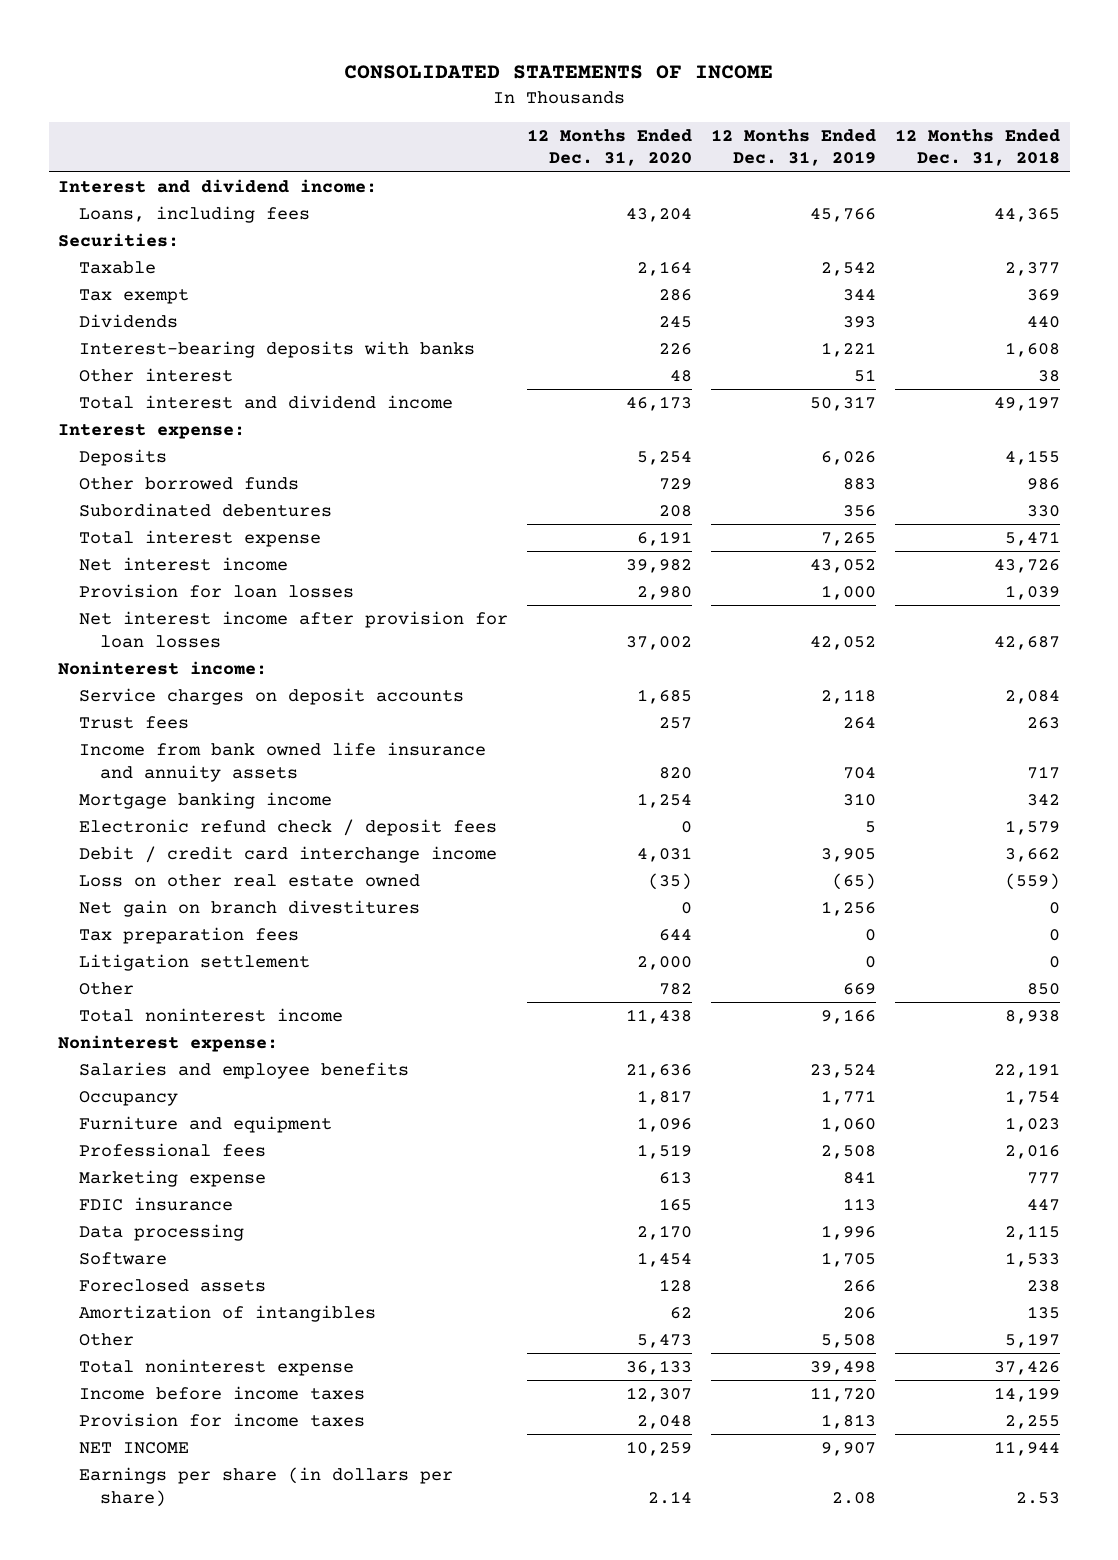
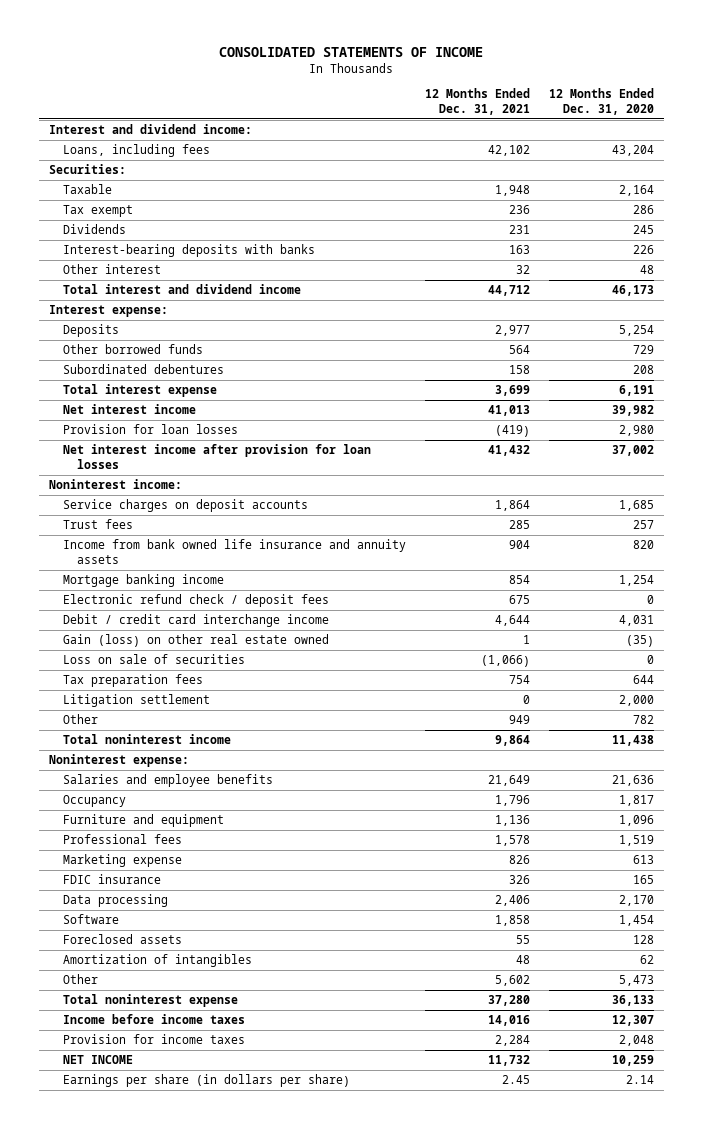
[711,128,877,167] 12 Months Ended Dec. 31, 2019 -> none
[895,128,1061,167] 12 Months Ended Dec. 31, 2018 -> none
none -> [424,88,530,115] 12 Months Ended Dec. 31, 2021
[79,900,421,918] Net gain on branch divestitures -> none
[79,874,421,888] Loss on other real estate owned -> [62,634,329,648] Gain (loss) on other real estate owned
none -> [62,654,245,665] Loss on sale of securities

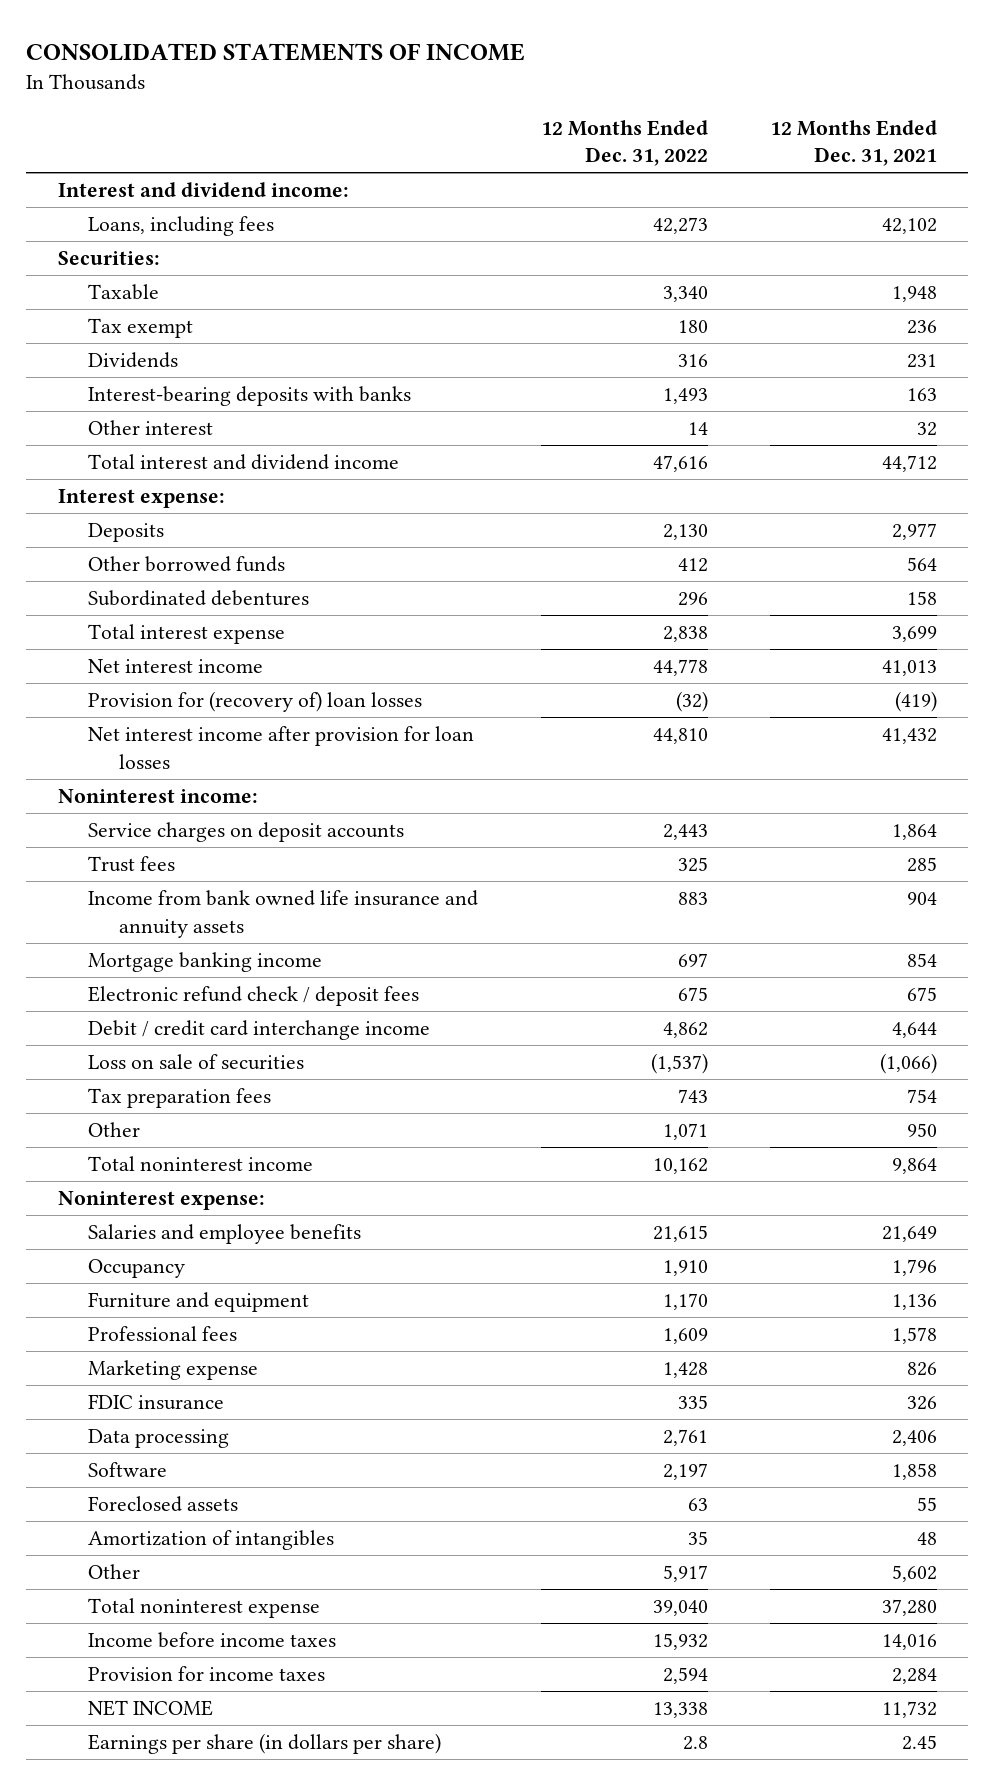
[549,88,655,115] 12 Months Ended Dec. 31, 2020 -> none
none -> [540,119,708,166] 12 Months Ended Dec. 31, 2022
[62,424,238,435] Provision for loan losses -> [88,691,423,713] Provision for (recovery of) loan losses
[62,634,329,648] Gain (loss) on other real estate owned -> none
[62,694,210,708] Litigation settlement -> none
[508,715,530,725] 949 -> [907,1123,938,1138] 950

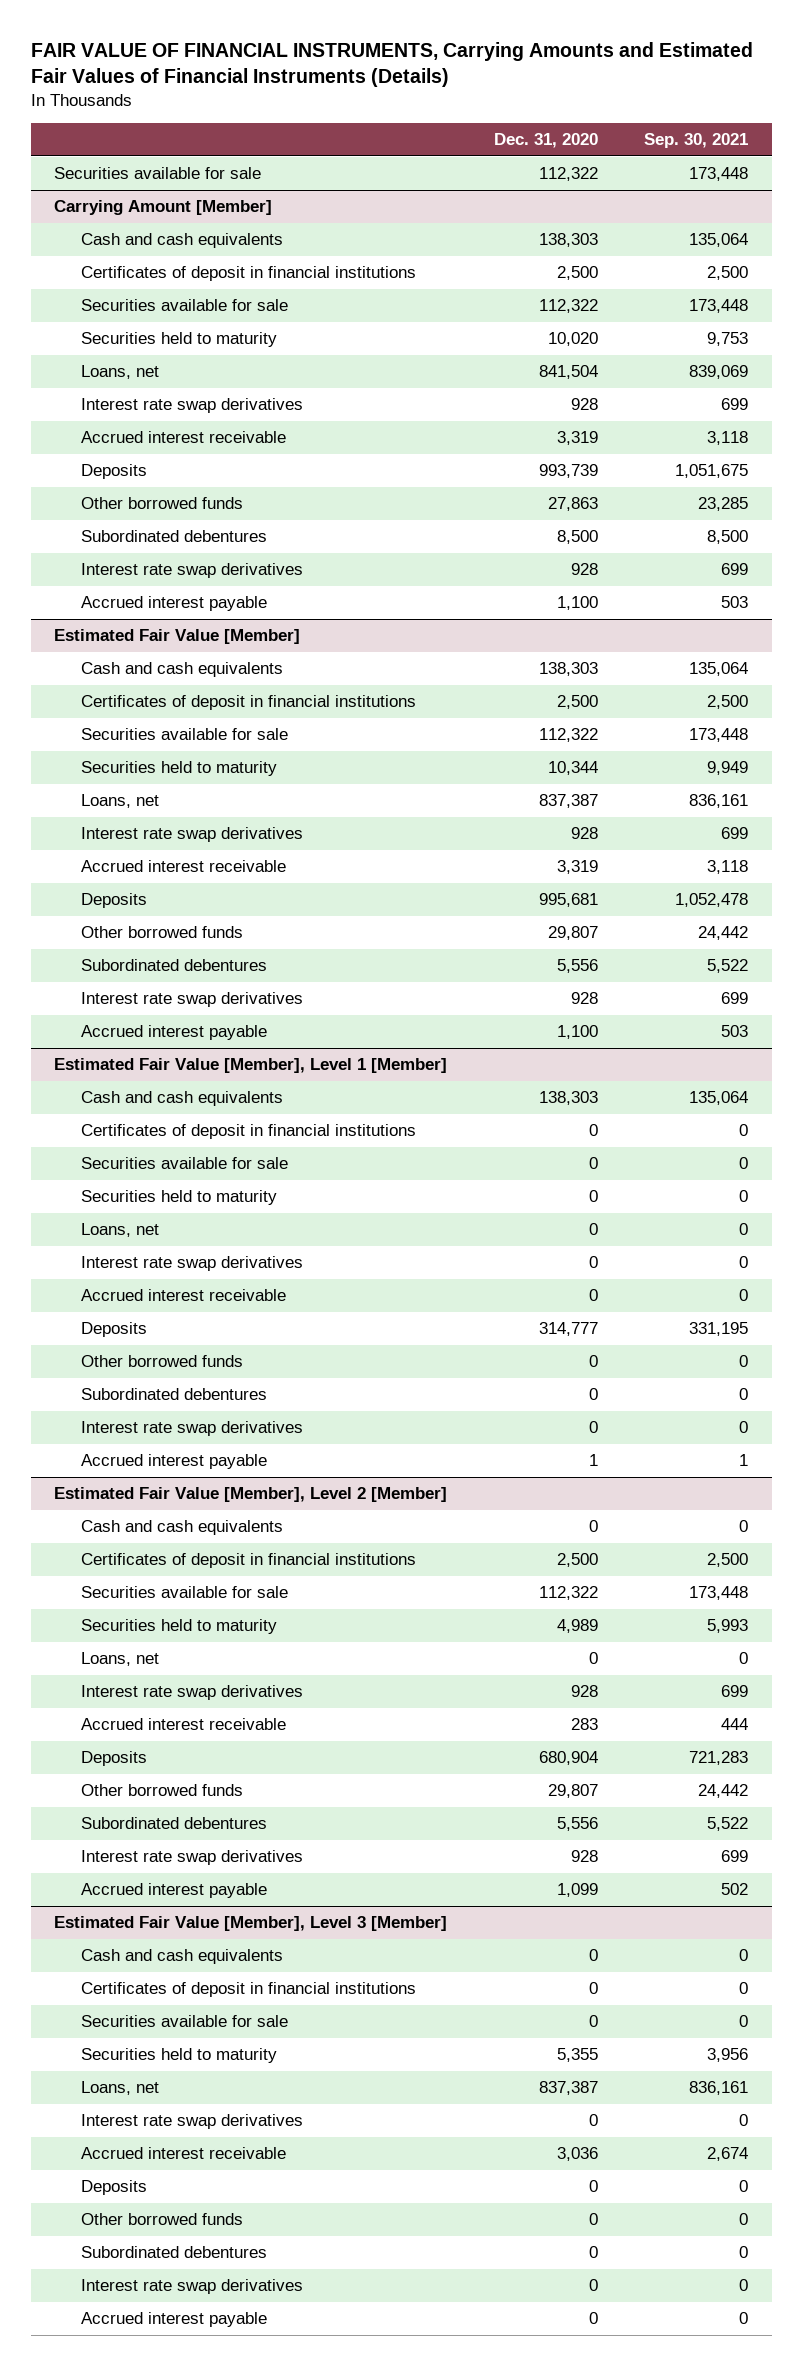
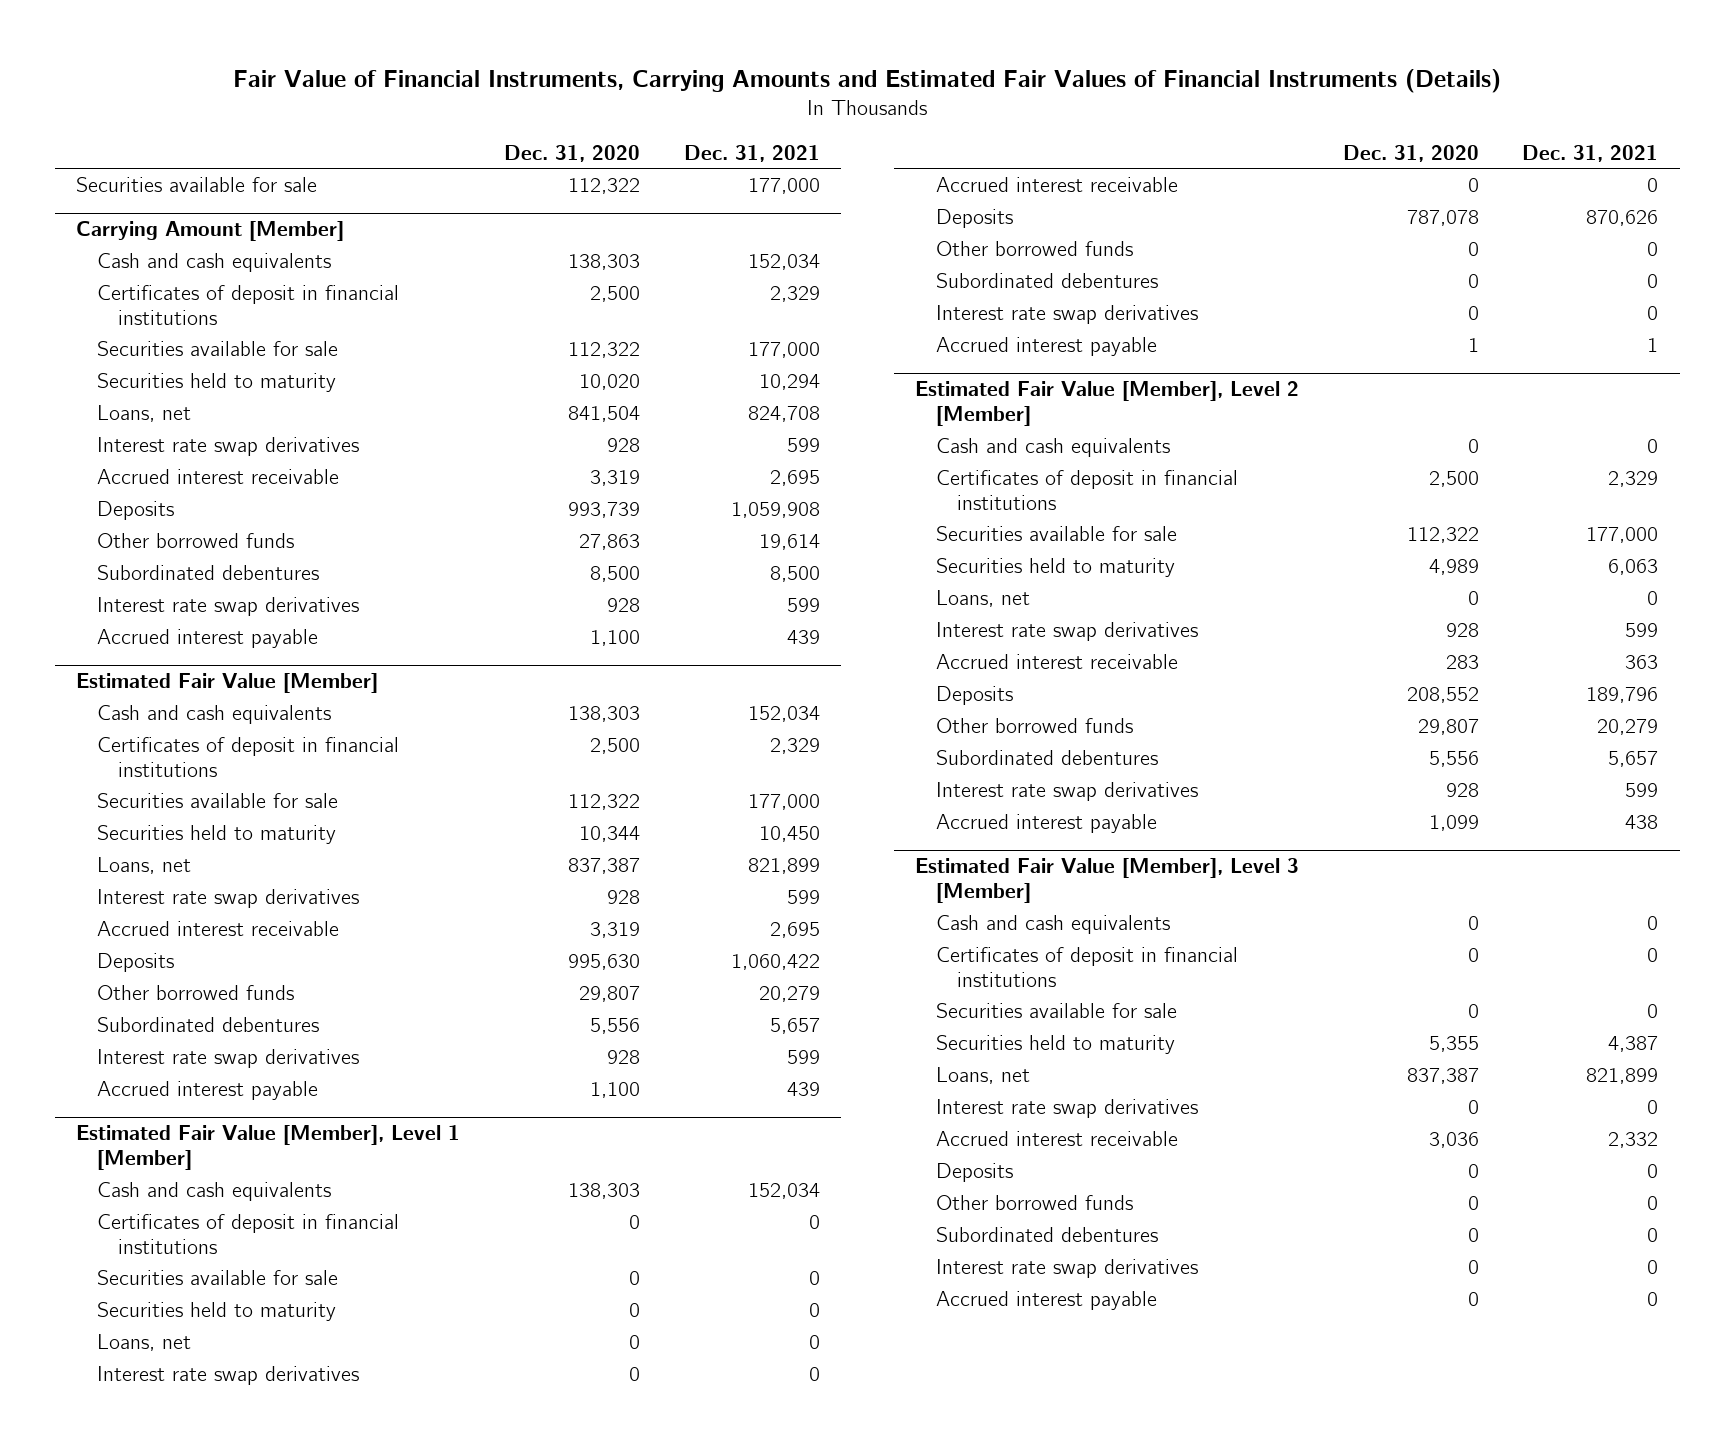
[30,41,753,88] FAIR VALUE OF FINANCIAL INSTRUMENTS, Carrying Amounts and Estimated Fair Values of Financial Instruments (Details) -> [233,69,1502,94] Fair Value of Financial Instruments, Carrying Amounts and Estimated Fair Values of Financial Instruments (Details)
[644,133,749,149] Sep. 30, 2021 -> none
none -> [683,144,820,162] Dec. 31, 2021
[538,893,598,908] 995,681 -> [567,954,640,971] 995,630
[538,1322,598,1337] 314,777 -> [1406,210,1479,227] 787,078
[538,1751,598,1766] 680,904 -> [1406,687,1479,704] 208,552

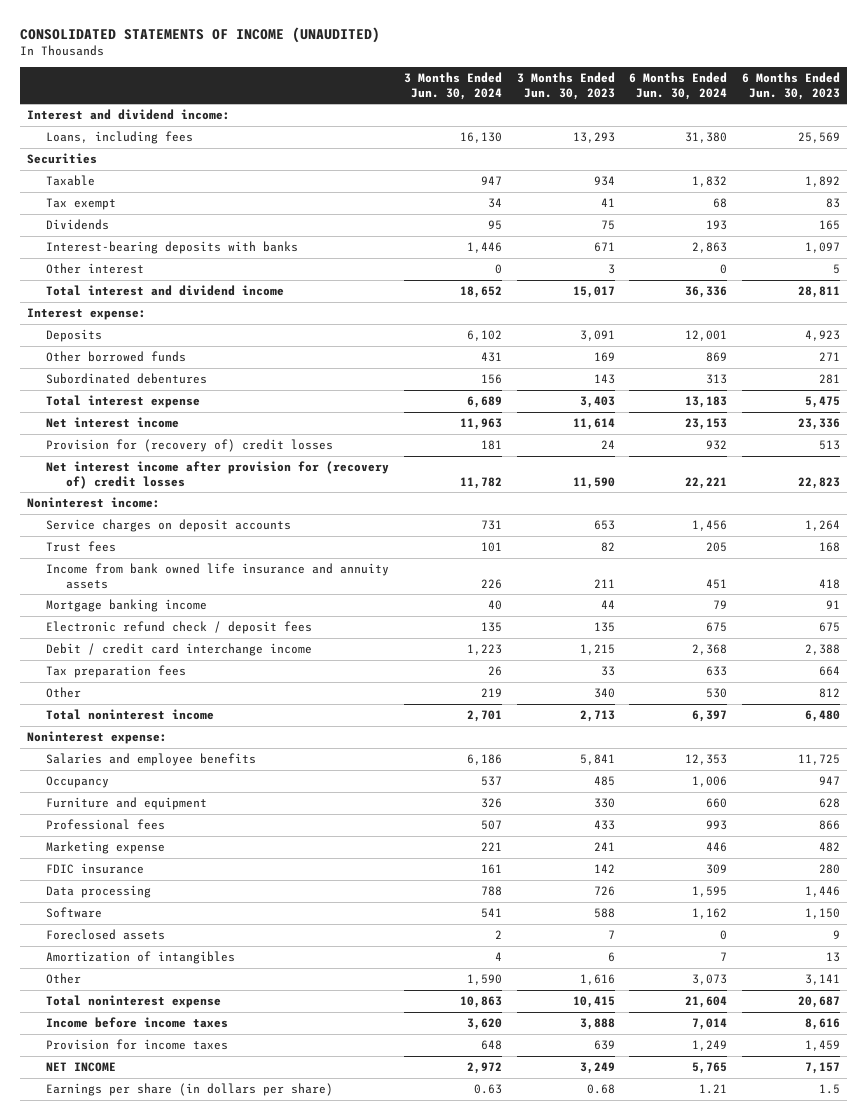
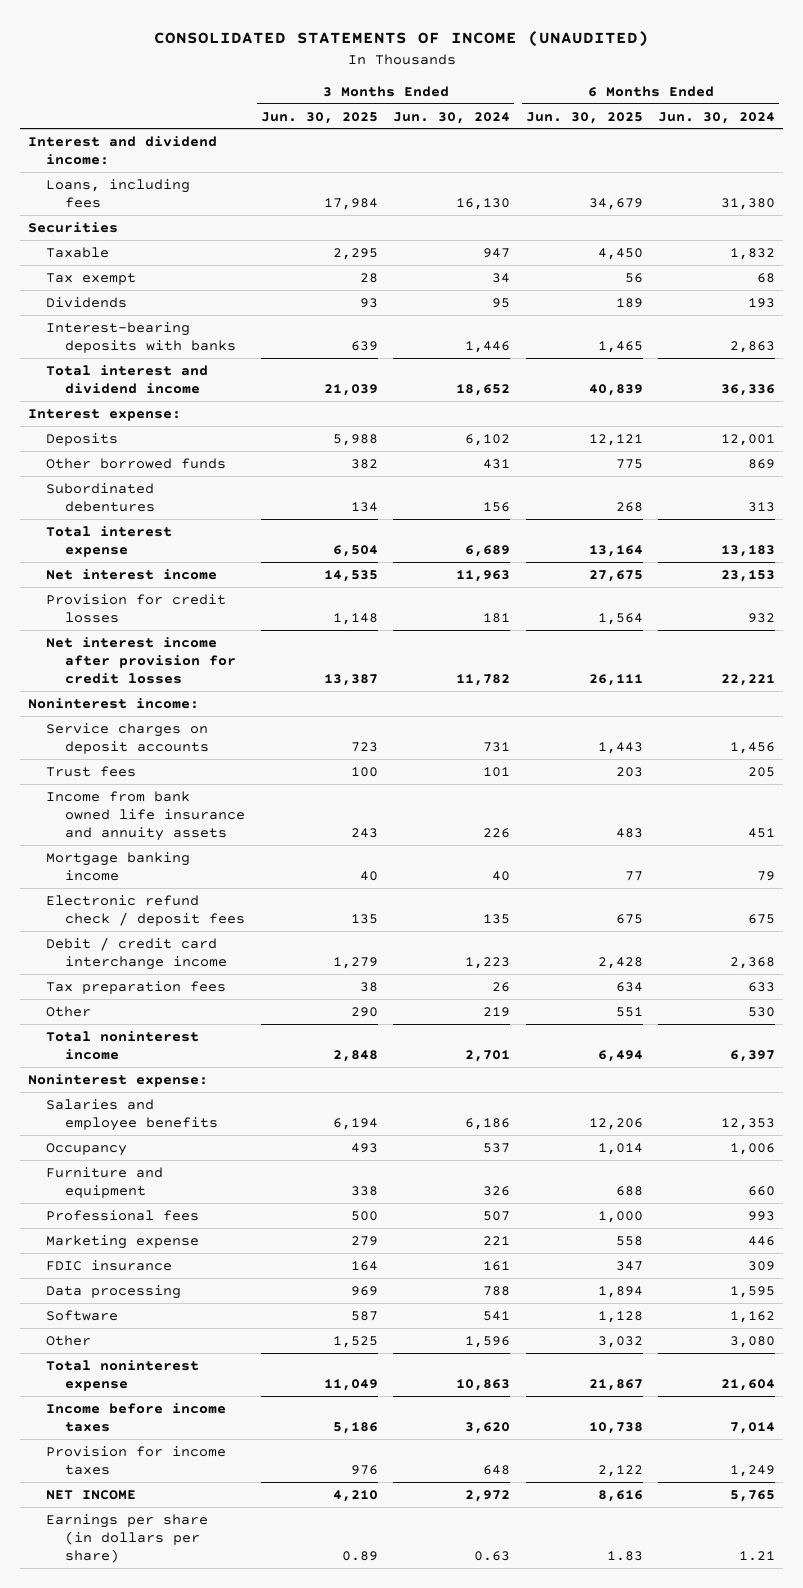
[516,72,615,100] 3 Months Ended Jun. 30, 2023 -> none
[741,72,840,100] 6 Months Ended Jun. 30, 2023 -> none
none -> [260,111,378,124] Jun. 30, 2025
none -> [525,111,643,124] Jun. 30, 2025
[46,263,145,275] Other interest -> none
[46,439,334,453] Provision for (recovery of) credit losses -> [46,593,227,623] Provision for credit losses
[46,461,390,489] Net interest income after provision for (recovery of) credit losses -> [46,636,237,684] Net interest income after provision for credit losses
[46,929,166,941] Foreclosed assets -> none
[46,951,236,965] Amortization of intangibles -> none
[466,974,502,986] 1,590 -> [465,1335,511,1348] 1,596
[692,974,728,986] 3,073 -> [730,1335,776,1348] 3,080

